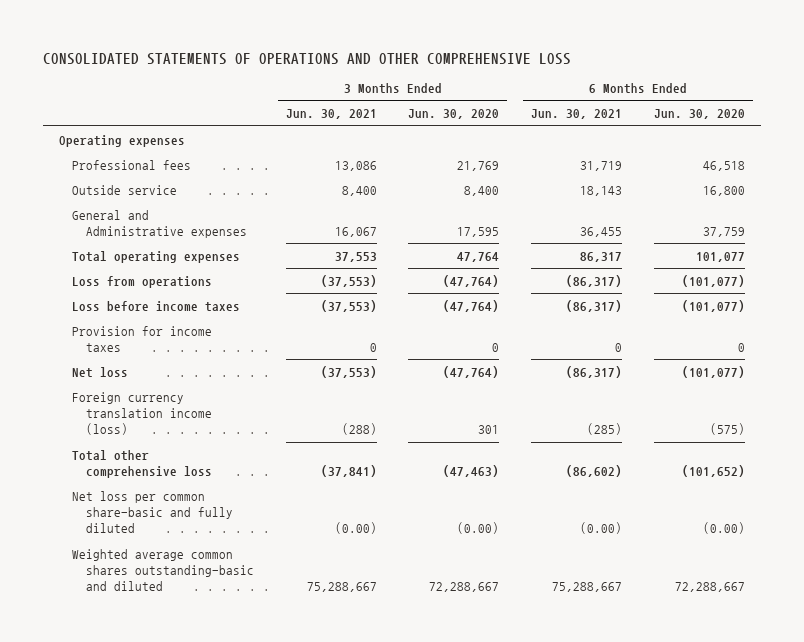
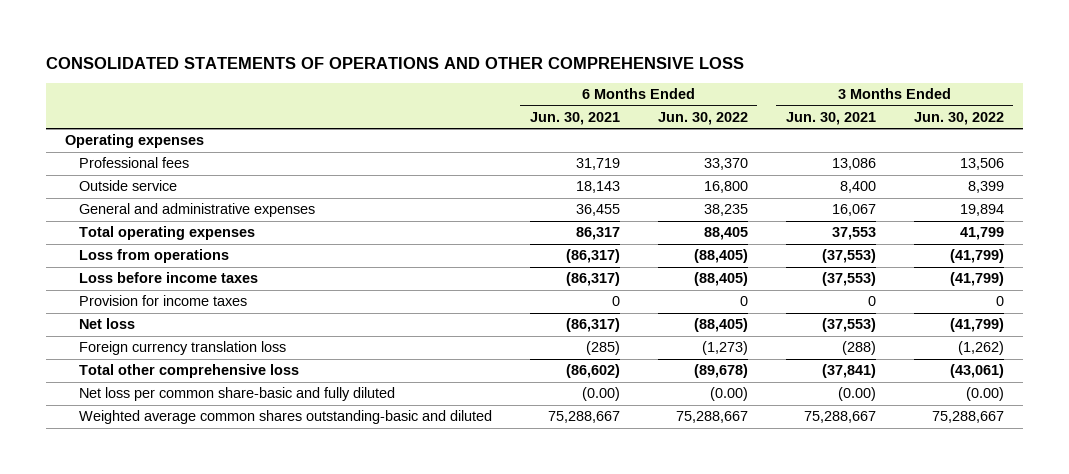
[408,109,500,120] Jun. 30, 2020 -> none
[653,109,745,120] Jun. 30, 2020 -> none
none -> [657,111,748,125] Jun. 30, 2022
none -> [913,111,1004,125] Jun. 30, 2022
[72,209,247,238] General and Administrative expenses -> [78,203,315,218] General and administrative expenses
[72,391,212,436] Foreign currency translation income (loss) -> [78,341,286,356] Foreign currency translation loss

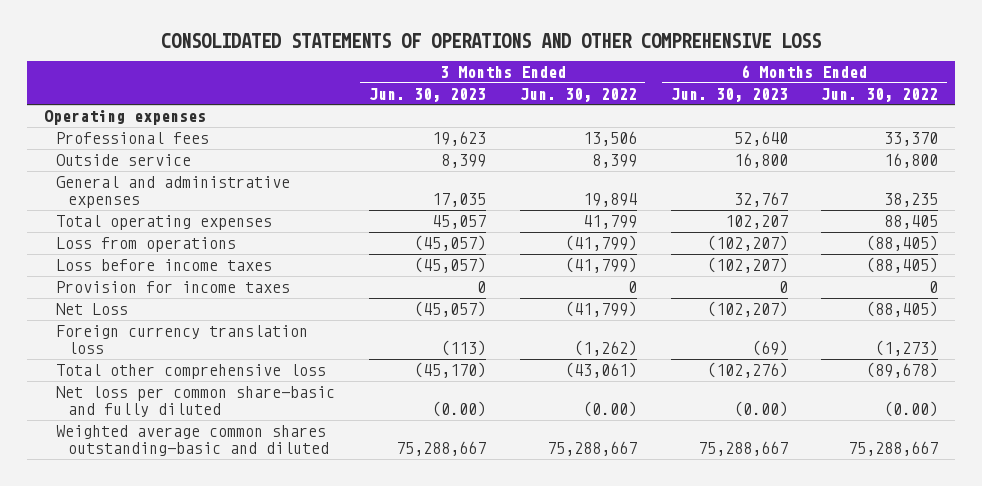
[529,111,620,125] Jun. 30, 2021 -> none
[785,111,876,125] Jun. 30, 2021 -> none
none -> [368,87,486,102] Jun. 30, 2023
none -> [670,87,788,102] Jun. 30, 2023
[78,318,135,330] Net loss -> [55,303,128,316] Net Loss

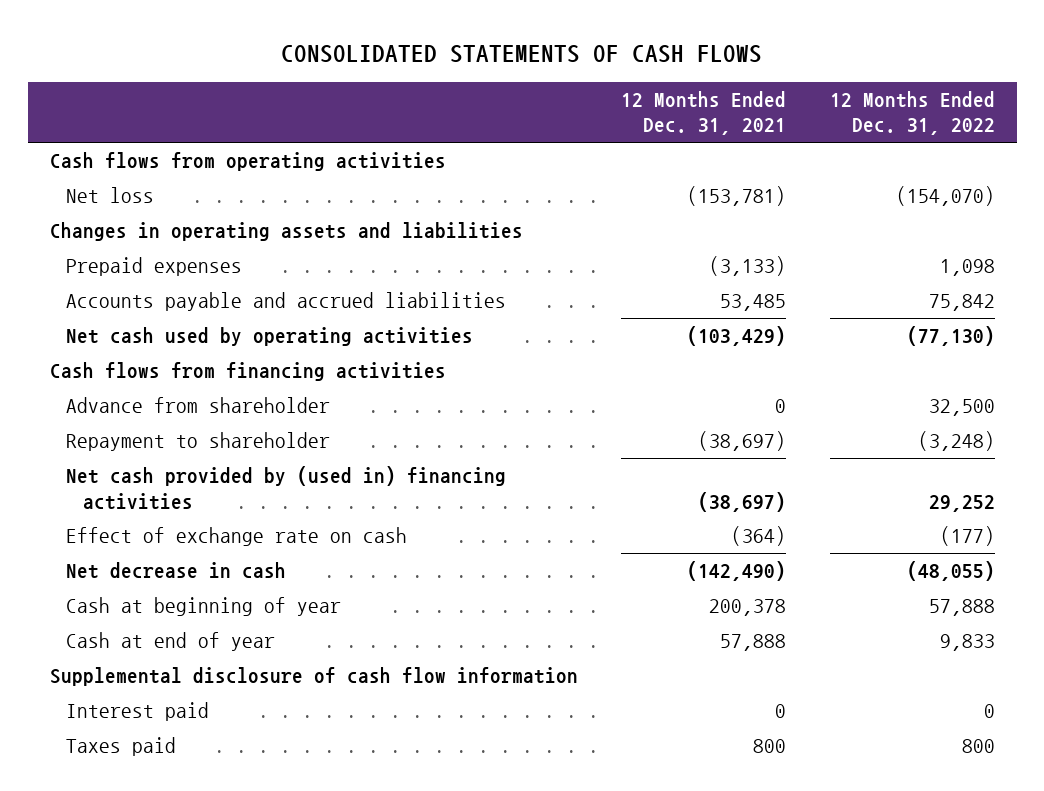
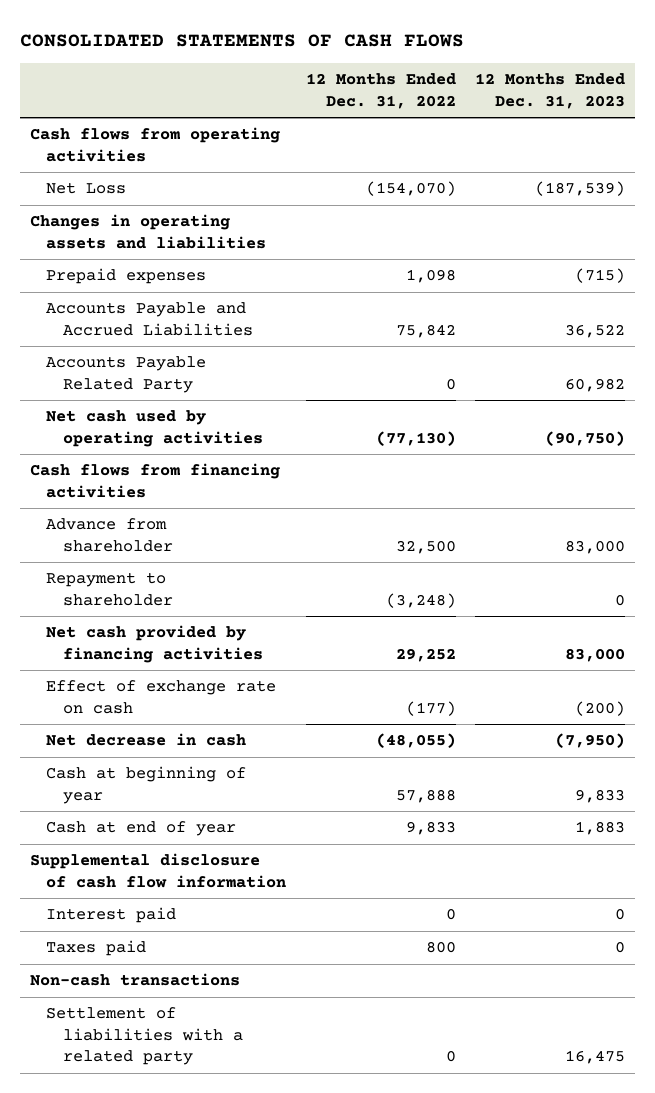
[621,90,787,136] 12 Months Ended Dec. 31, 2021 -> none
none -> [475,73,626,109] 12 Months Ended Dec. 31, 2023
[66,187,155,204] Net loss -> [46,182,127,195] Net Loss
[66,292,507,312] Accounts payable and accrued liabilities -> [46,302,253,336] Accounts Payable and Accrued Liabilities
none -> [46,356,207,393] Accounts Payable Related Party
[66,466,507,510] Net cash provided by (used in) financing activities -> [46,625,263,663] Net cash provided by financing activities
none -> [29,973,240,987] Non-cash transactions
none -> [46,1007,243,1066] Settlement of liabilities with a related party

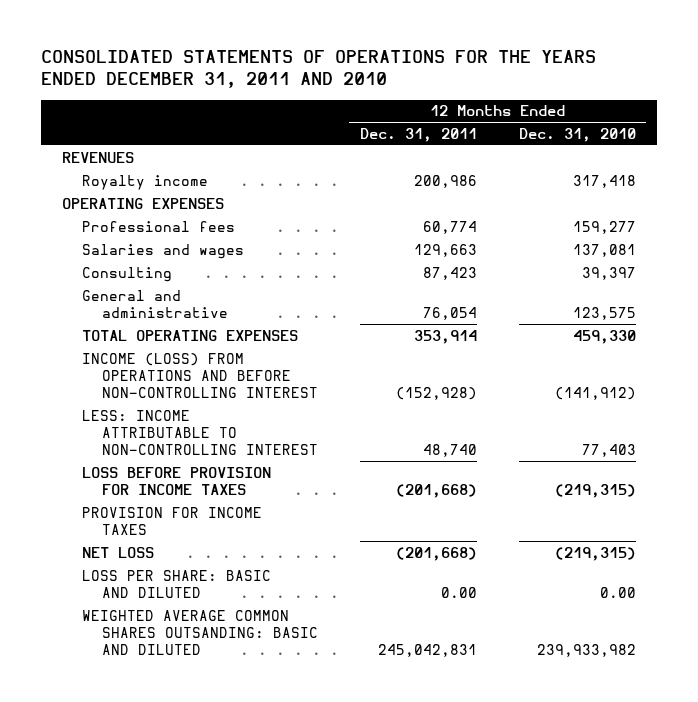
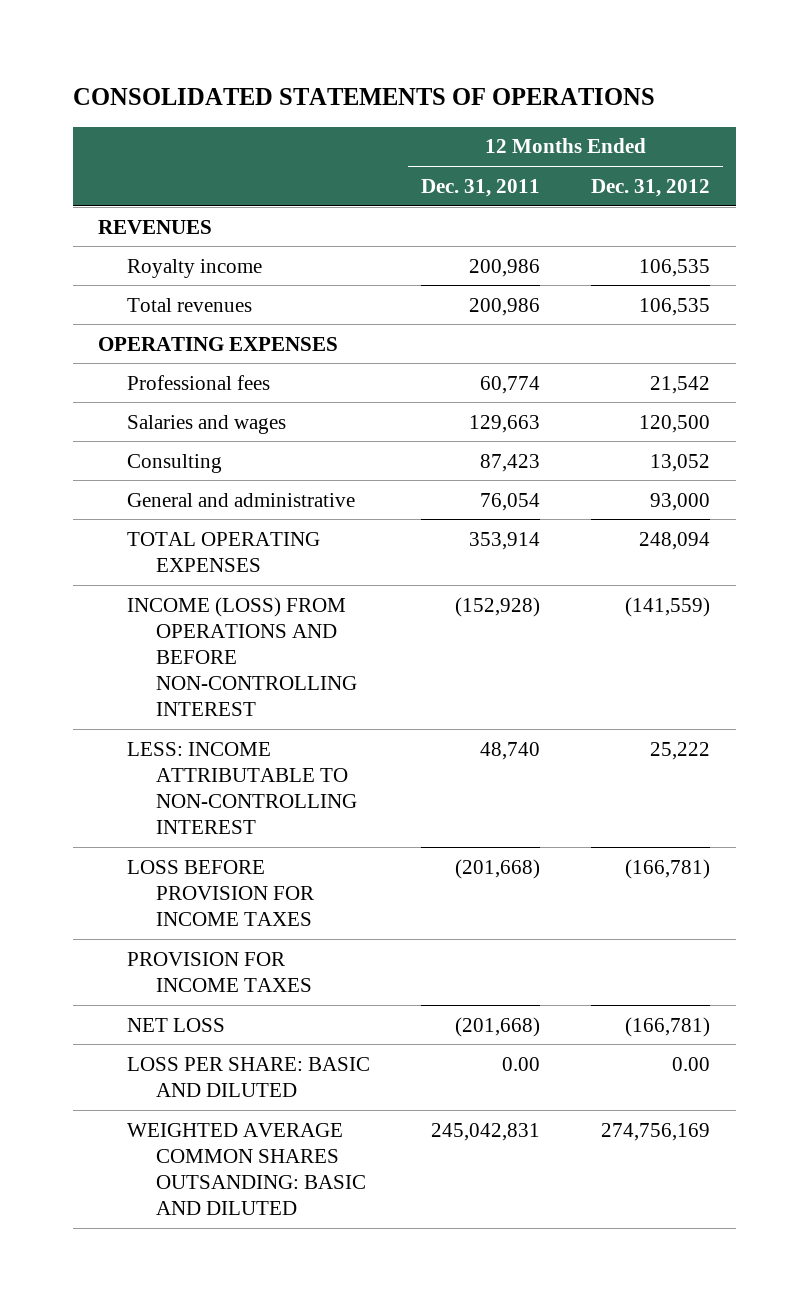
[41,50,597,89] CONSOLIDATED STATEMENTS OF OPERATIONS FOR THE YEARS ENDED DECEMBER 31, 2011 AND 2010 -> [72,88,655,106] CONSOLIDATED STATEMENTS OF OPERATIONS
[518,127,636,142] Dec. 31, 2010 -> none
none -> [591,178,711,197] Dec. 31, 2012
none -> [127,297,253,312] Total revenues

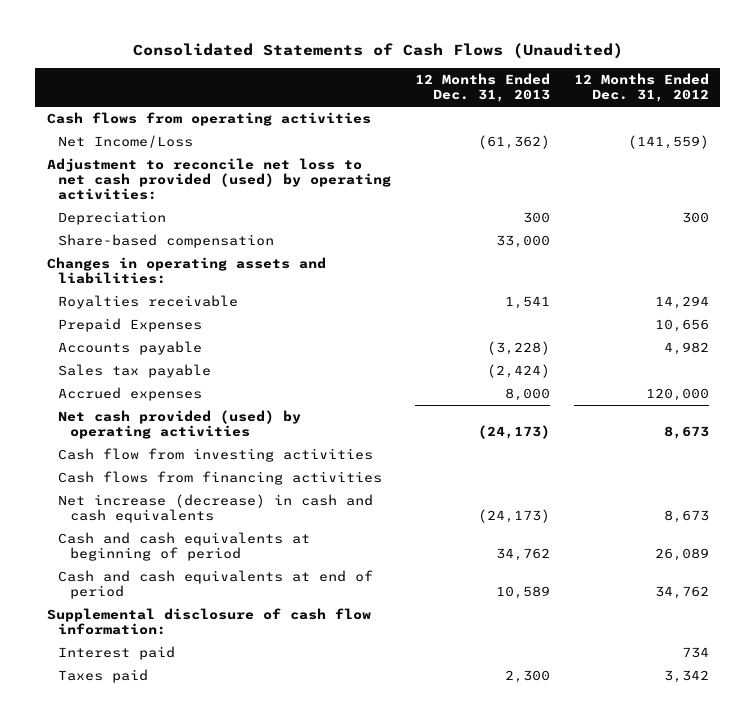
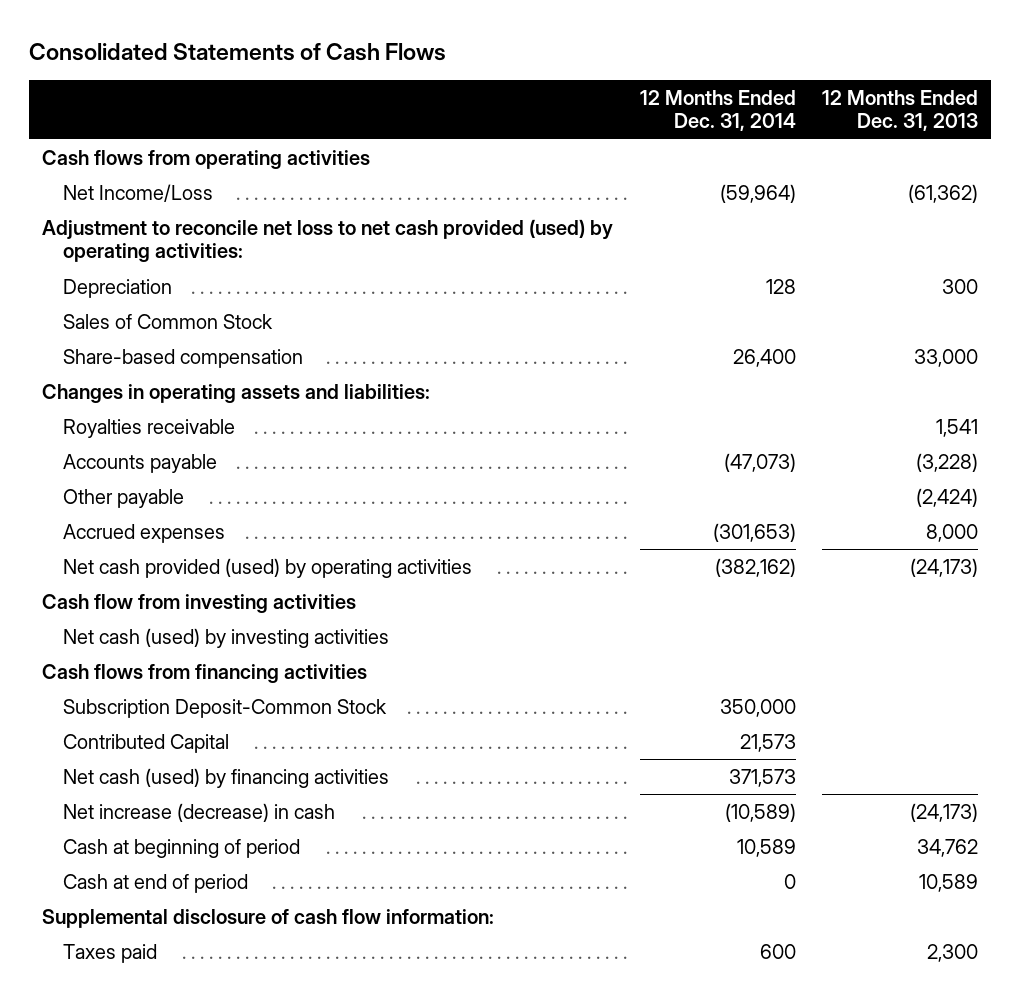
[132,43,623,60] Consolidated Statements of Cash Flows (Unaudited) -> [29,43,447,62] Consolidated Statements of Cash Flows
[573,73,709,103] 12 Months Ended Dec. 31, 2012 -> none
none -> [639,89,796,132] 12 Months Ended Dec. 31, 2014
none -> [62,313,273,329] Sales of Common Stock
[58,317,203,332] Prepaid Expenses -> none
[58,363,212,378] Sales tax payable -> [62,488,184,508] Other payable
none -> [62,627,389,648] Net cash (used) by investing activities
none -> [62,698,387,718] Subscription Deposit-Common Stock
none -> [62,733,229,753] Contributed Capital
none -> [62,767,389,788] Net cash (used) by financing activities
[58,493,374,524] Net increase (decrease) in cash and cash equivalents -> [62,802,335,822] Net increase (decrease) in cash
[58,531,311,562] Cash and cash equivalents at beginning of period -> [62,838,300,858] Cash at beginning of period
[58,569,374,600] Cash and cash equivalents at end of period -> [62,873,248,893] Cash at end of period
[58,645,176,660] Interest paid -> none

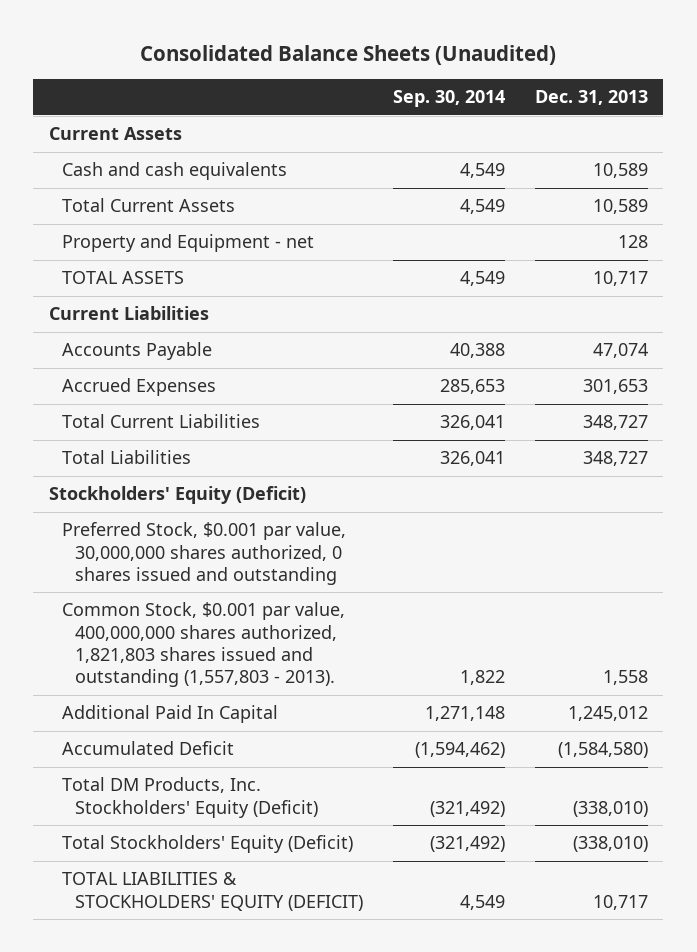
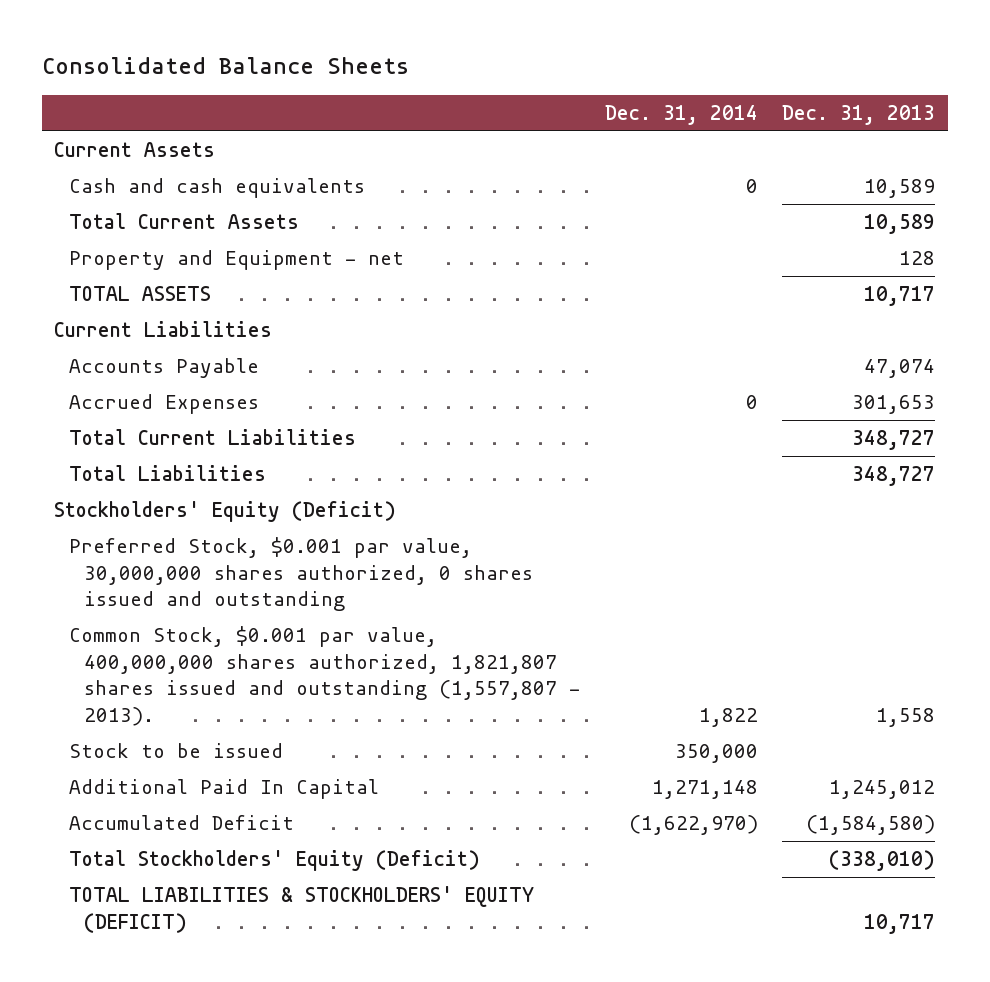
[140,45,557,66] Consolidated Balance Sheets (Unaudited) -> [42,57,410,75] Consolidated Balance Sheets
[393,90,506,108] Sep. 30, 2014 -> none
none -> [604,104,758,125] Dec. 31, 2014
[61,602,345,688] Common Stock, $0.001 par value, 400,000,000 shares authorized, 1,821,803 shares issued and outstanding (1,557,803 - 2013). -> [69,626,581,726] Common Stock, $0.001 par value, 400,000,000 shares authorized, 1,821,807 shares issued and outstanding (1,557,807 - 2013).
none -> [69,743,284,759] Stock to be issued
[61,777,319,818] Total DM Products, Inc. Stockholders' Equity (Deficit) -> none

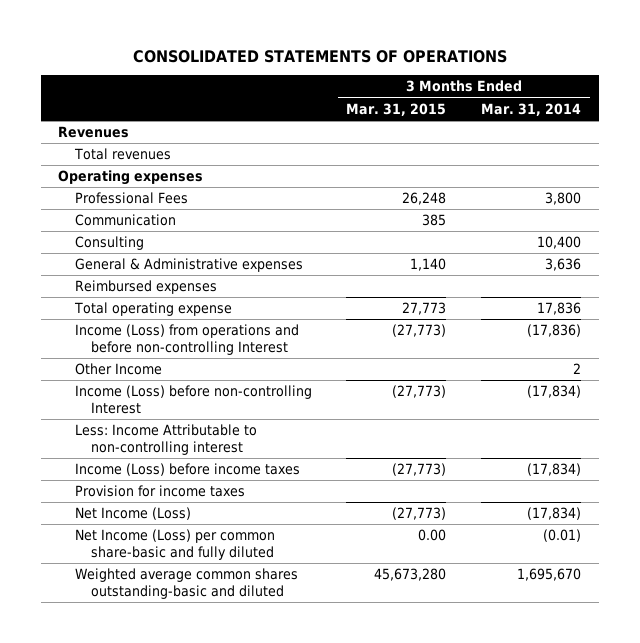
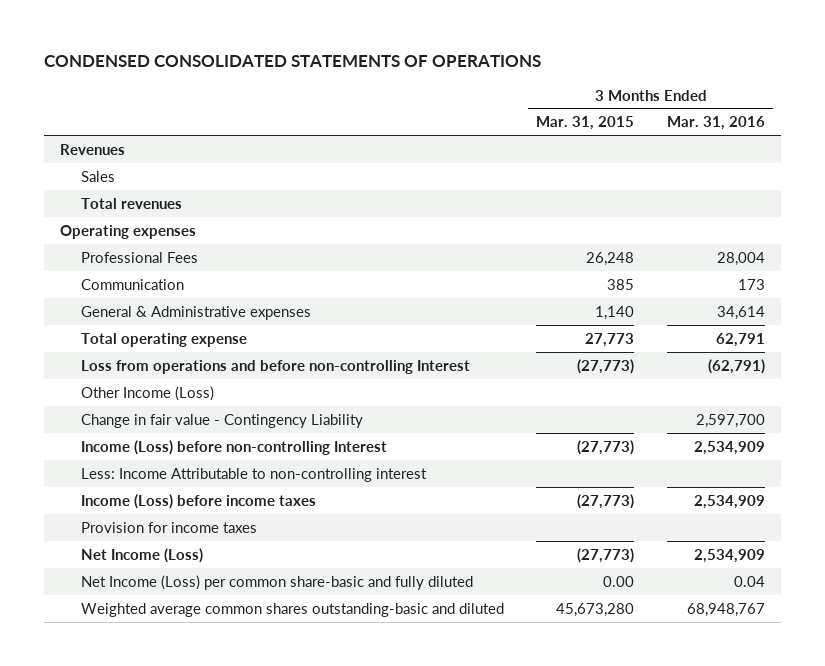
[132,49,507,63] CONSOLIDATED STATEMENTS OF OPERATIONS -> [43,54,541,67] CONDENSED CONSOLIDATED STATEMENTS OF OPERATIONS
[481,102,582,116] Mar. 31, 2014 -> none
none -> [666,116,765,131] Mar. 31, 2016
none -> [80,170,115,182] Sales
[74,236,144,251] Consulting -> none
[74,280,217,295] Reimbursed expenses -> none
[74,324,299,355] Income (Loss) from operations and before non-controlling Interest -> [80,359,470,374] Loss from operations and before non-controlling Interest
[74,363,162,376] Other Income -> [80,385,214,401] Other Income (Loss)
none -> [80,413,363,428] Change in fair value - Contingency Liability

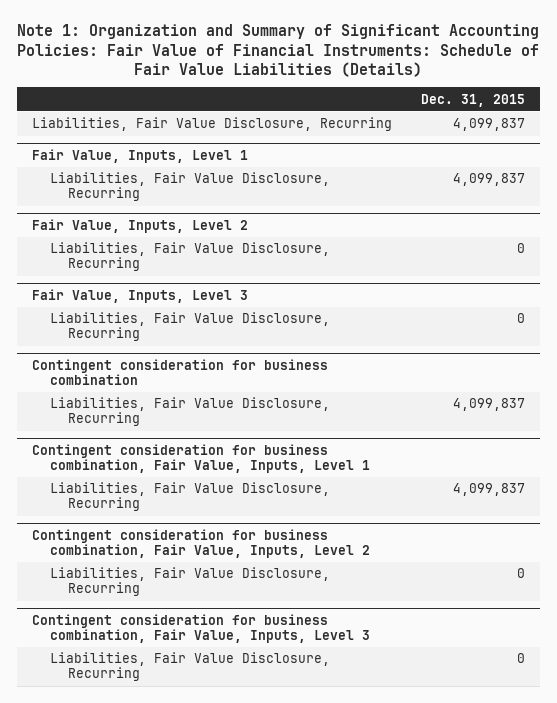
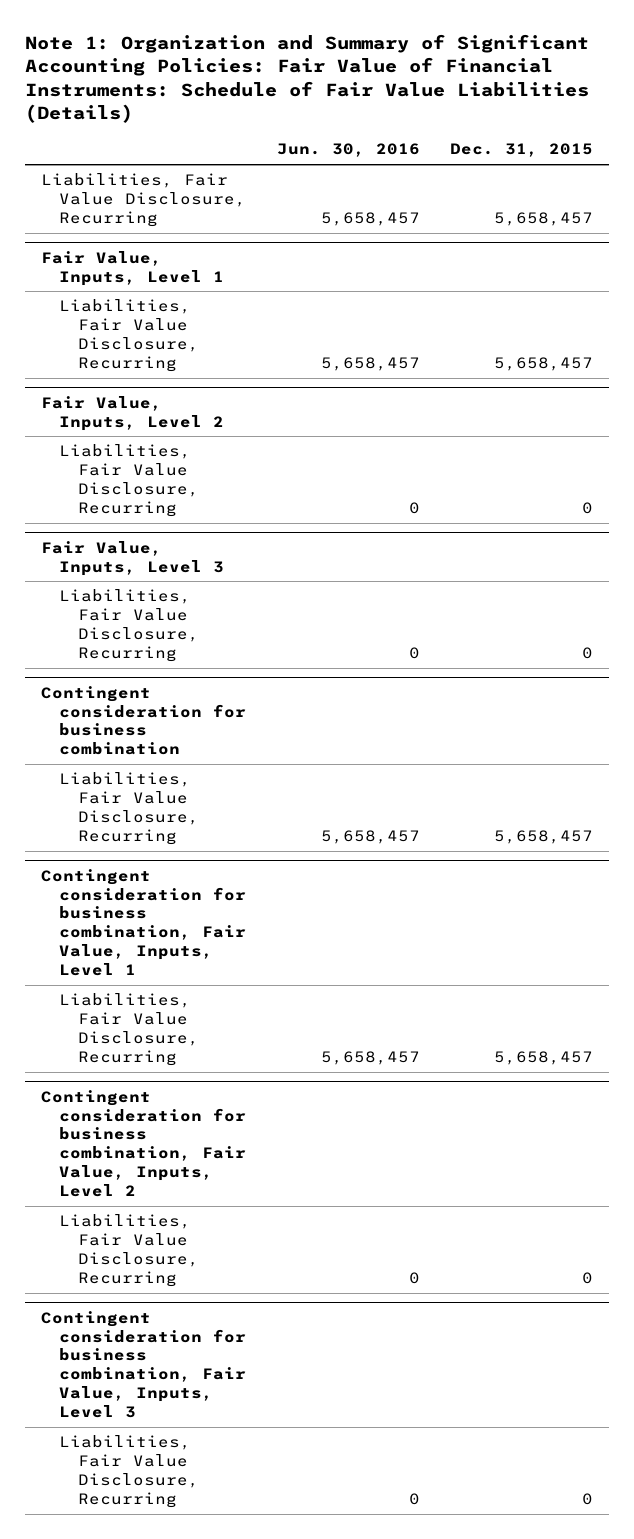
none -> [276,143,420,158] Jun. 30, 2016
[453,118,526,132] 4,099,837 -> [494,211,594,226] 5,658,457
[453,173,526,187] 4,099,837 -> [494,356,594,371] 5,658,457
[453,398,526,412] 4,099,837 -> [494,829,594,844] 5,658,457
[453,483,526,497] 4,099,837 -> [494,1050,594,1065] 5,658,457

